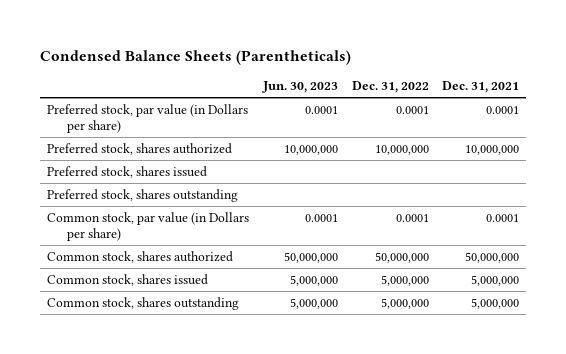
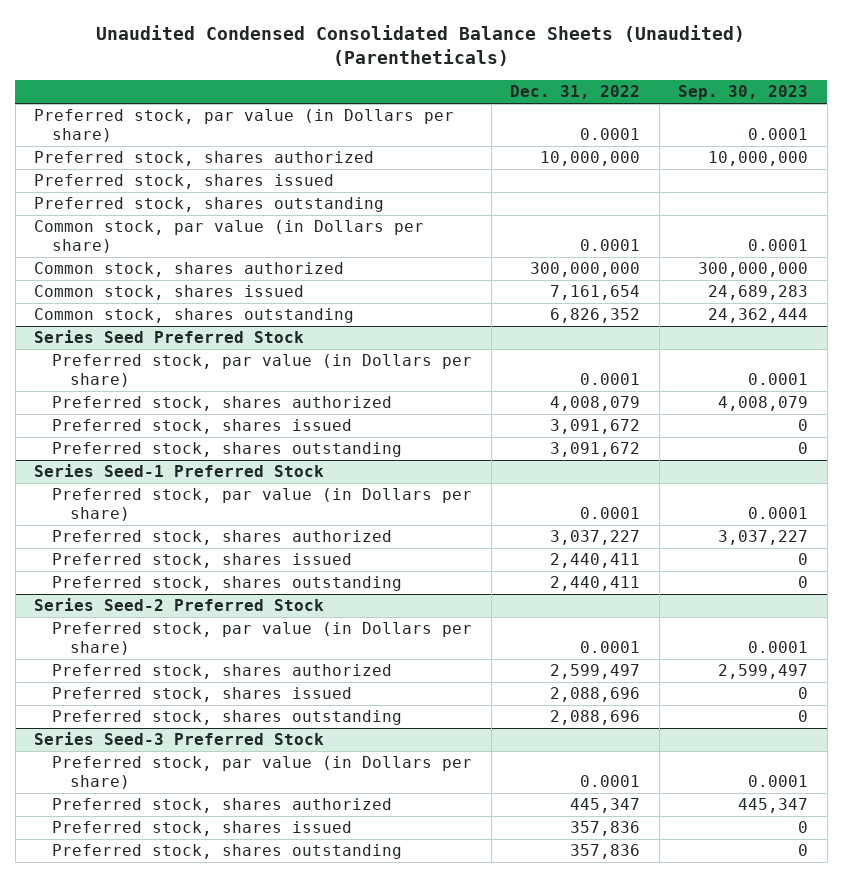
[40,49,352,65] Condensed Balance Sheets (Parentheticals) -> [96,24,746,66] Unaudited Condensed Consolidated Balance Sheets (Unaudited) (Parentheticals)
[261,81,338,94] Jun. 30, 2023 -> none
[442,81,520,94] Dec. 31, 2021 -> none
none -> [678,85,809,101] Sep. 30, 2023
[374,251,429,263] 50,000,000 -> [530,262,641,278] 300,000,000
[380,274,429,286] 5,000,000 -> [550,285,641,301] 7,161,654
[380,297,429,309] 5,000,000 -> [550,308,641,324] 6,826,352
none -> [34,330,305,344] Series Seed Preferred Stock
none -> [52,354,473,388] Preferred stock, par value (in Dollars per share)
none -> [52,396,393,412] Preferred stock, shares authorized
none -> [52,419,353,435] Preferred stock, shares issued
none -> [52,442,403,458] Preferred stock, shares outstanding
none -> [34,464,325,478] Series Seed-1 Preferred Stock
none -> [52,488,473,522] Preferred stock, par value (in Dollars per share)
none -> [52,530,393,546] Preferred stock, shares authorized
none -> [52,553,353,569] Preferred stock, shares issued
none -> [52,576,403,592] Preferred stock, shares outstanding
none -> [34,598,325,612] Series Seed-2 Preferred Stock
none -> [52,622,473,656] Preferred stock, par value (in Dollars per share)
none -> [52,664,393,680] Preferred stock, shares authorized
none -> [52,687,353,703] Preferred stock, shares issued
none -> [52,710,403,726] Preferred stock, shares outstanding
none -> [34,732,325,746] Series Seed-3 Preferred Stock
none -> [52,756,473,790] Preferred stock, par value (in Dollars per share)
none -> [52,798,393,814] Preferred stock, shares authorized
none -> [52,821,353,837] Preferred stock, shares issued
none -> [52,844,403,860] Preferred stock, shares outstanding

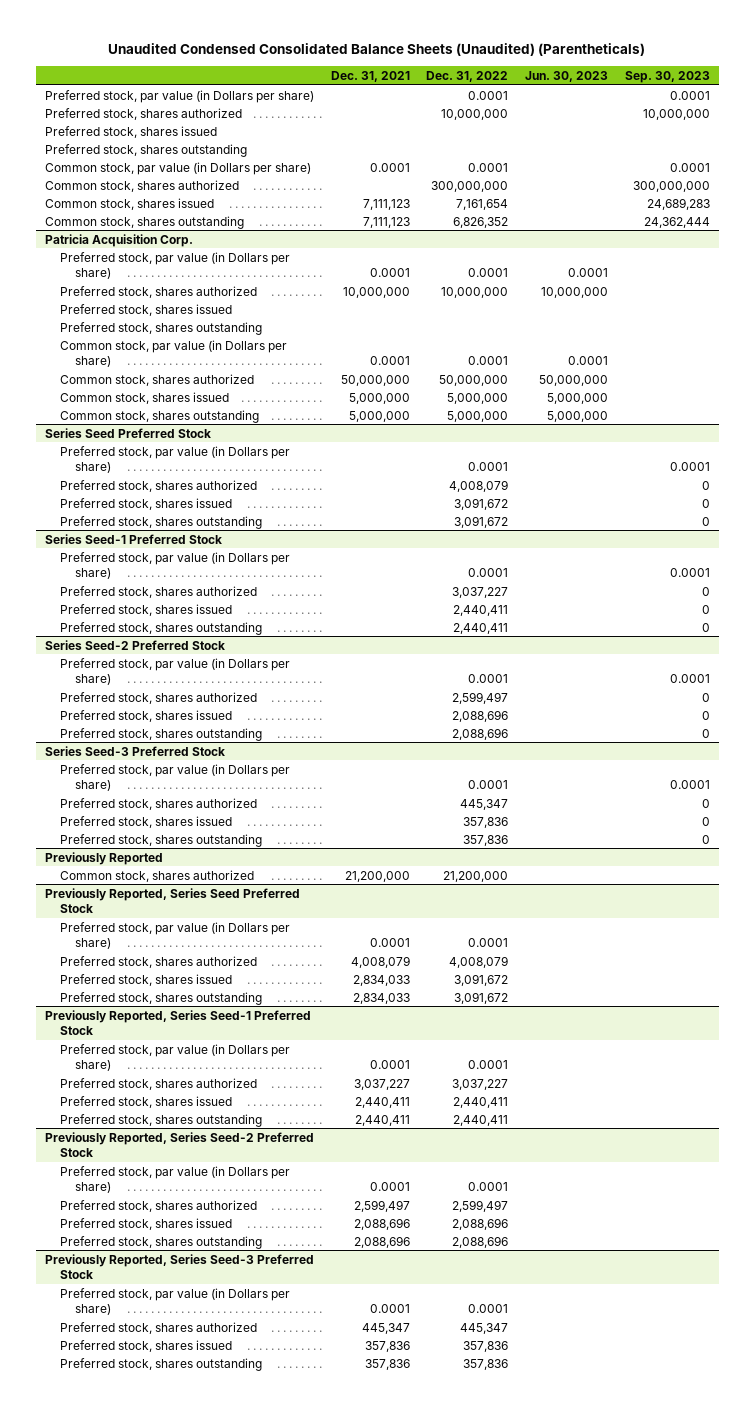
none -> [330,70,410,82] Dec. 31, 2021
none -> [525,70,609,82] Jun. 30, 2023
none -> [44,233,193,247] Patricia Acquisition Corp.
none -> [59,251,290,279] Preferred stock, par value (in Dollars per share)
none -> [59,285,257,298] Preferred stock, shares authorized
none -> [59,303,232,316] Preferred stock, shares issued
none -> [59,321,262,335] Preferred stock, shares outstanding
none -> [59,339,287,367] Common stock, par value (in Dollars per share)
none -> [59,373,254,386] Common stock, shares authorized
none -> [59,391,229,404] Common stock, shares issued
none -> [59,409,259,423] Common stock, shares outstanding
[718,396,809,412] 4,008,079 -> [702,480,711,490] 0
[718,530,809,546] 3,037,227 -> [702,586,711,596] 0
[718,664,809,680] 2,599,497 -> [702,692,711,702] 0
[738,798,809,814] 445,347 -> [702,798,711,808] 0
none -> [44,851,163,865] Previously Reported
none -> [59,869,254,882] Common stock, shares authorized
none -> [44,887,300,913] Previously Reported, Series Seed Preferred Stock
none -> [59,921,290,949] Preferred stock, par value (in Dollars per share)
none -> [59,955,257,968] Preferred stock, shares authorized
none -> [59,973,232,986] Preferred stock, shares issued
none -> [59,991,262,1005] Preferred stock, shares outstanding
none -> [44,1009,311,1035] Previously Reported, Series Seed-1 Preferred Stock
none -> [59,1043,290,1071] Preferred stock, par value (in Dollars per share)
none -> [59,1077,257,1090] Preferred stock, shares authorized
none -> [59,1095,232,1108] Preferred stock, shares issued
none -> [59,1113,262,1127] Preferred stock, shares outstanding
none -> [44,1131,314,1157] Previously Reported, Series Seed-2 Preferred Stock
none -> [59,1165,290,1193] Preferred stock, par value (in Dollars per share)
none -> [59,1199,257,1212] Preferred stock, shares authorized
none -> [59,1217,232,1230] Preferred stock, shares issued
none -> [59,1235,262,1249] Preferred stock, shares outstanding
none -> [44,1253,314,1279] Previously Reported, Series Seed-3 Preferred Stock
none -> [59,1287,290,1315] Preferred stock, par value (in Dollars per share)
none -> [59,1321,257,1334] Preferred stock, shares authorized
none -> [59,1339,232,1352] Preferred stock, shares issued
none -> [59,1357,262,1371] Preferred stock, shares outstanding

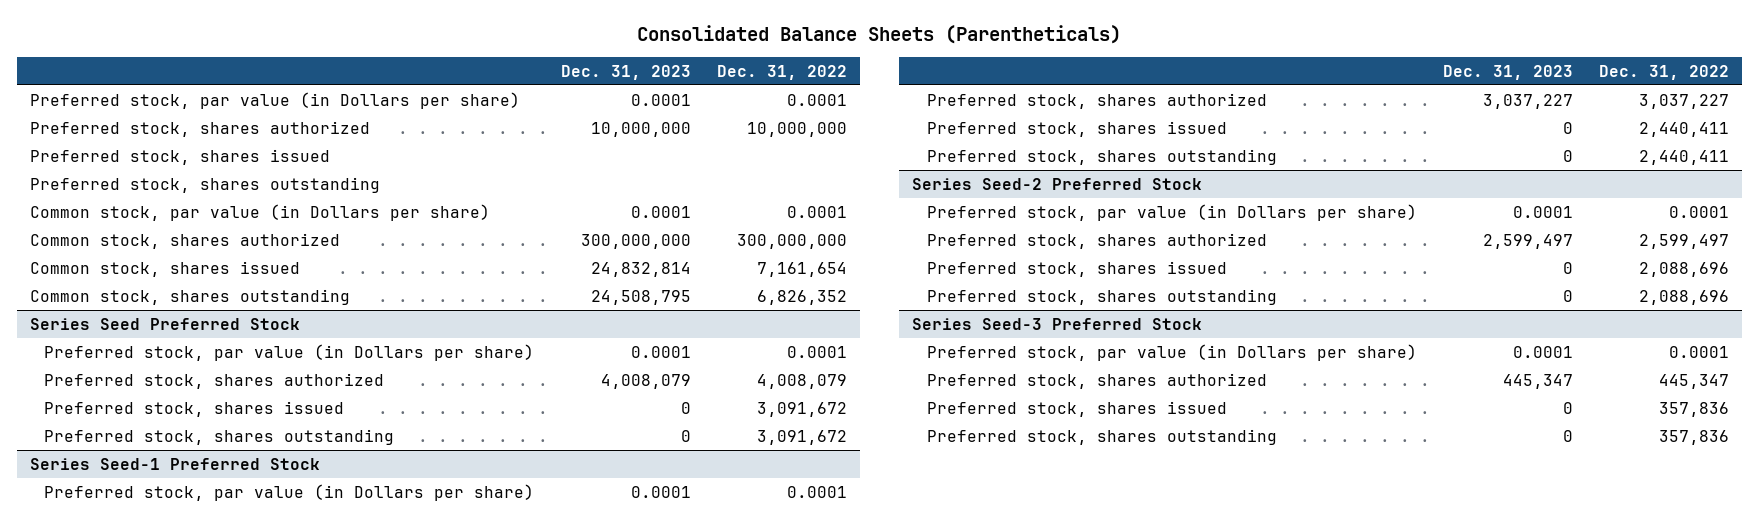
[108,43,646,57] Unaudited Condensed Consolidated Balance Sheets (Unaudited) (Parentheticals) -> [637,25,1122,45] Consolidated Balance Sheets (Parentheticals)
[330,70,410,82] Dec. 31, 2021 -> none
[525,70,609,82] Jun. 30, 2023 -> none
[625,70,711,83] Sep. 30, 2023 -> none
none -> [560,64,691,80] Dec. 31, 2023
[44,233,193,247] Patricia Acquisition Corp. -> none
[59,251,290,279] Preferred stock, par value (in Dollars per share) -> none
[59,285,257,298] Preferred stock, shares authorized -> none
[59,303,232,316] Preferred stock, shares issued -> none
[59,321,262,335] Preferred stock, shares outstanding -> none
[59,339,287,367] Common stock, par value (in Dollars per share) -> none
[59,373,254,386] Common stock, shares authorized -> none
[59,391,229,404] Common stock, shares issued -> none
[59,409,259,423] Common stock, shares outstanding -> none
[44,851,163,865] Previously Reported -> none
[59,869,254,882] Common stock, shares authorized -> none
[44,887,300,913] Previously Reported, Series Seed Preferred Stock -> none
[59,921,290,949] Preferred stock, par value (in Dollars per share) -> none
[59,955,257,968] Preferred stock, shares authorized -> none
[59,973,232,986] Preferred stock, shares issued -> none
[59,991,262,1005] Preferred stock, shares outstanding -> none
[44,1009,311,1035] Previously Reported, Series Seed-1 Preferred Stock -> none
[59,1043,290,1071] Preferred stock, par value (in Dollars per share) -> none
[59,1077,257,1090] Preferred stock, shares authorized -> none
[59,1095,232,1108] Preferred stock, shares issued -> none
[59,1113,262,1127] Preferred stock, shares outstanding -> none
[44,1131,314,1157] Previously Reported, Series Seed-2 Preferred Stock -> none
[59,1165,290,1193] Preferred stock, par value (in Dollars per share) -> none
[59,1199,257,1212] Preferred stock, shares authorized -> none
[59,1217,232,1230] Preferred stock, shares issued -> none
[59,1235,262,1249] Preferred stock, shares outstanding -> none
[44,1253,314,1279] Previously Reported, Series Seed-3 Preferred Stock -> none
[59,1287,290,1315] Preferred stock, par value (in Dollars per share) -> none
[59,1321,257,1334] Preferred stock, shares authorized -> none
[59,1339,232,1352] Preferred stock, shares issued -> none
[59,1357,262,1371] Preferred stock, shares outstanding -> none

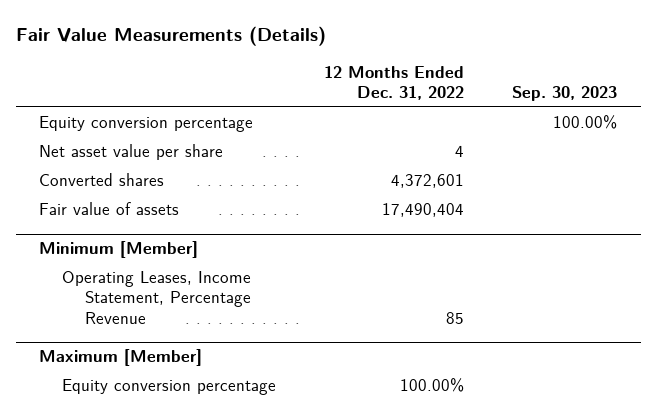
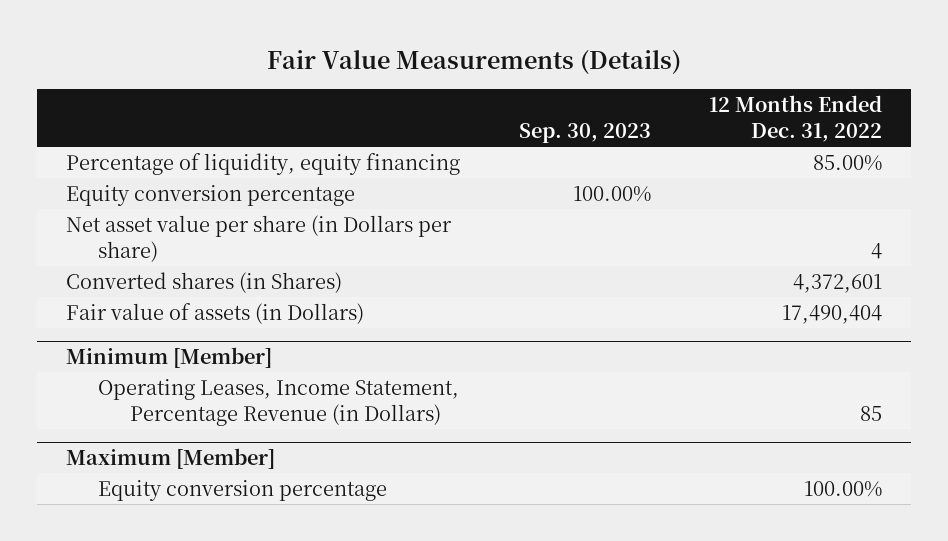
none -> [66,153,461,176] Percentage of liquidity, equity financing
[39,144,224,161] Net asset value per share -> [66,215,453,263] Net asset value per share (in Dollars per share)
[39,173,165,187] Converted shares -> [66,272,343,294] Converted shares (in Shares)
[39,202,180,216] Fair value of assets -> [66,303,365,325] Fair value of assets (in Dollars)
[62,271,252,324] Operating Leases, Income Statement, Percentage Revenue -> [98,379,460,427] Operating Leases, Income Statement, Percentage Revenue (in Dollars)

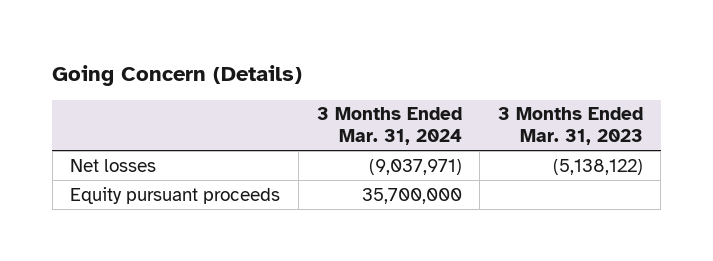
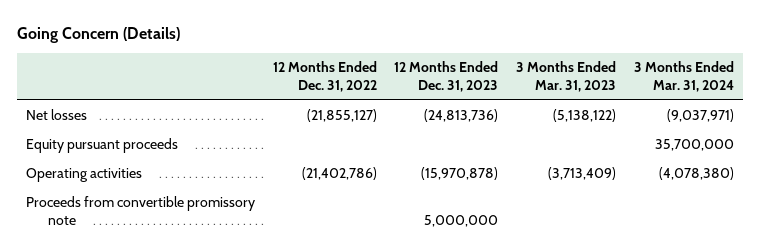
none -> [272,61,377,93] 12 Months Ended Dec. 31, 2022
none -> [394,61,499,93] 12 Months Ended Dec. 31, 2023
none -> [26,168,143,183] Operating activities
none -> [26,196,256,226] Proceeds from convertible promissory note

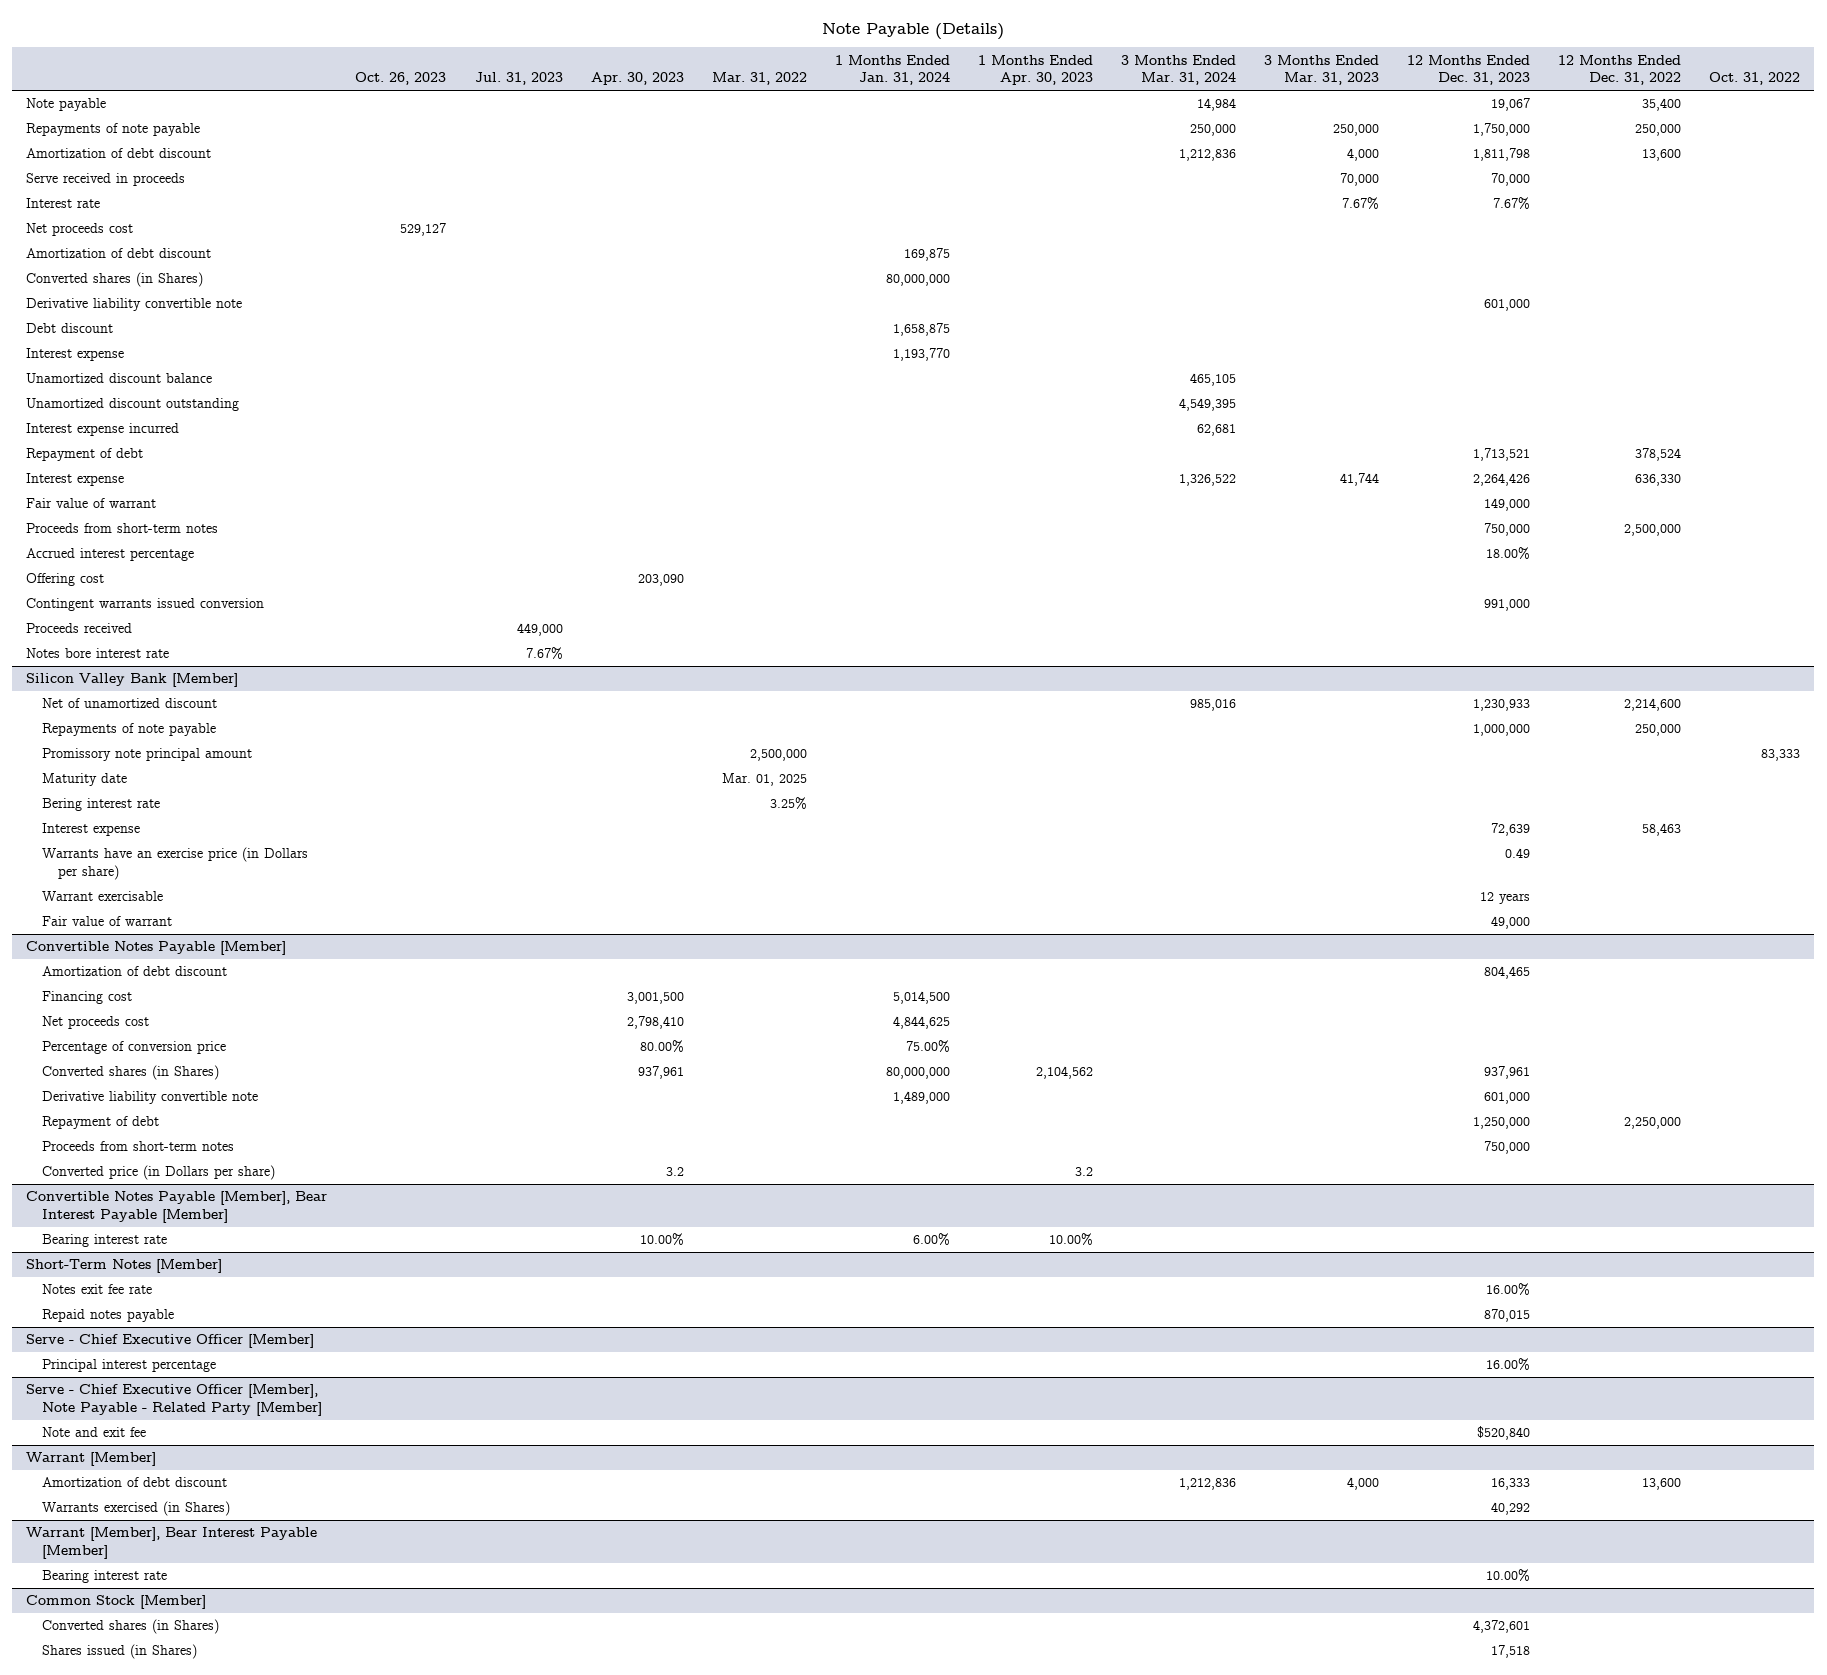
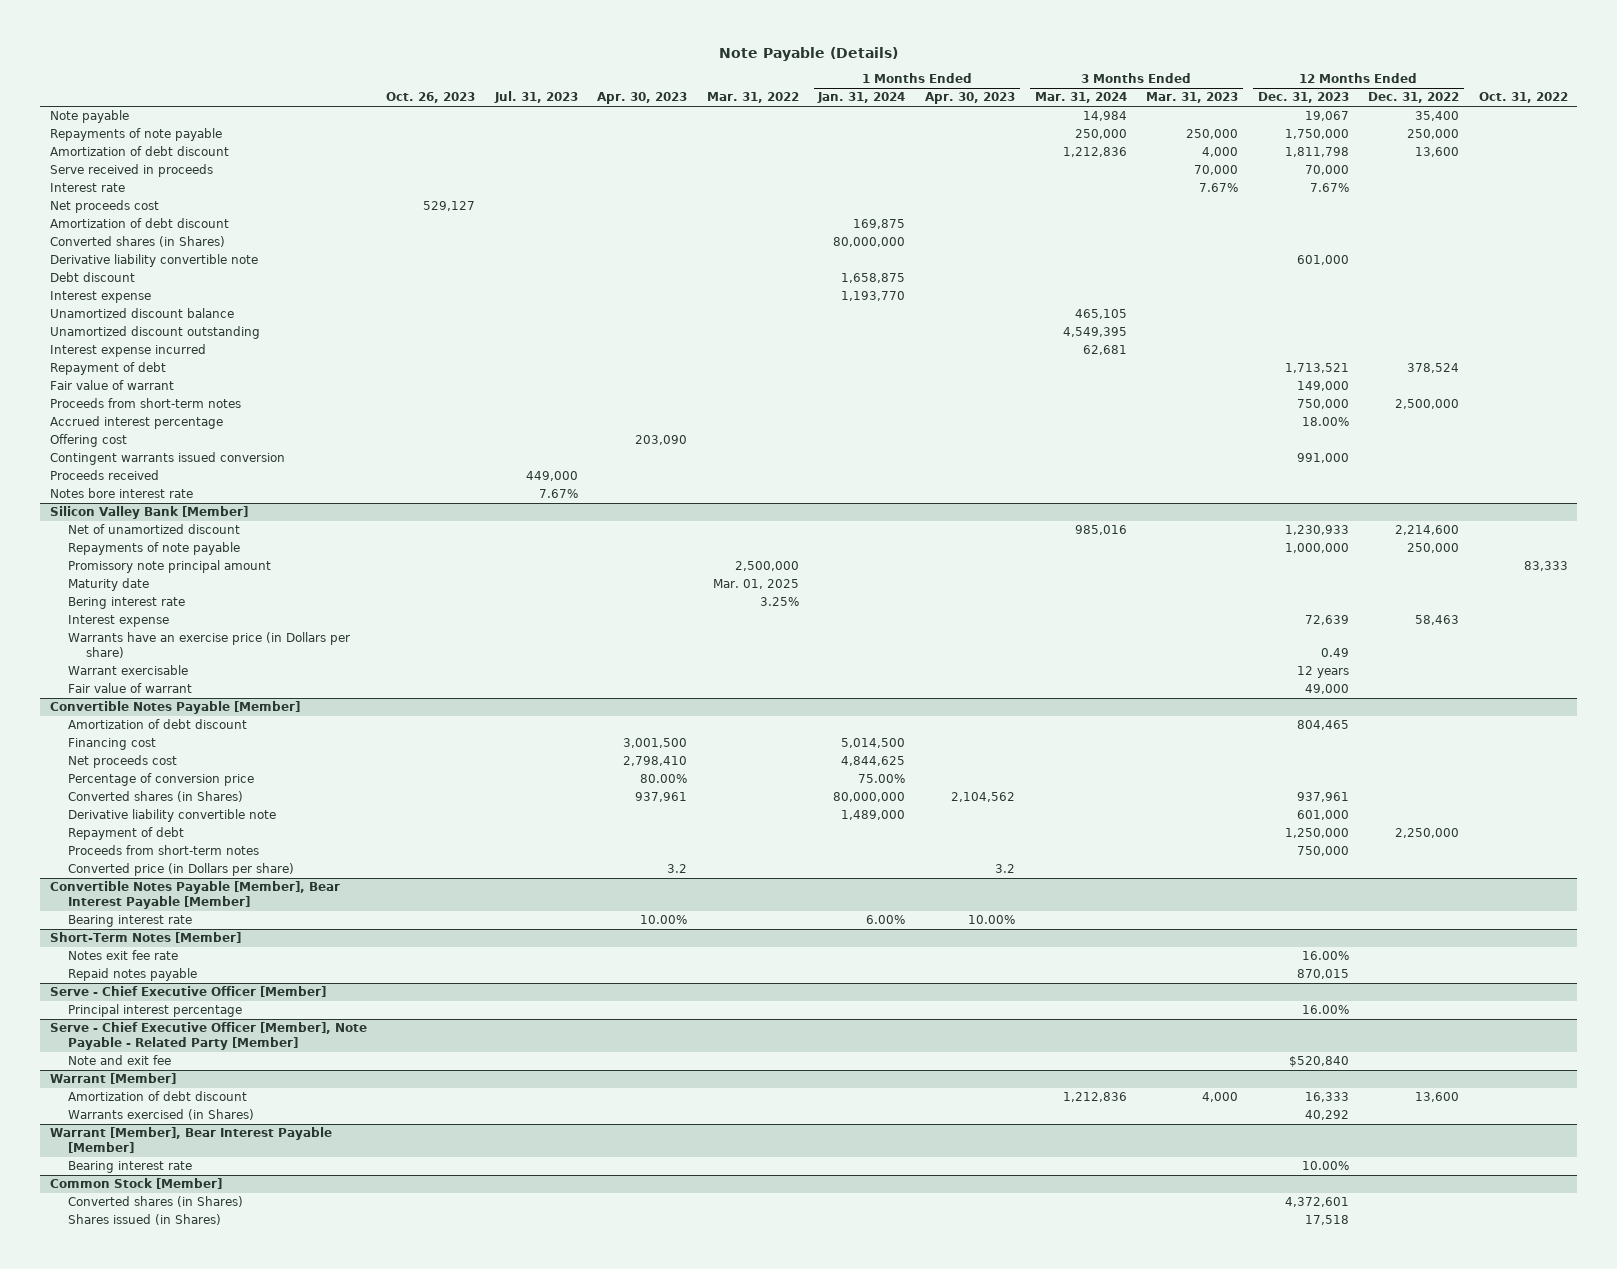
[26,473,125,487] Interest expense -> none

